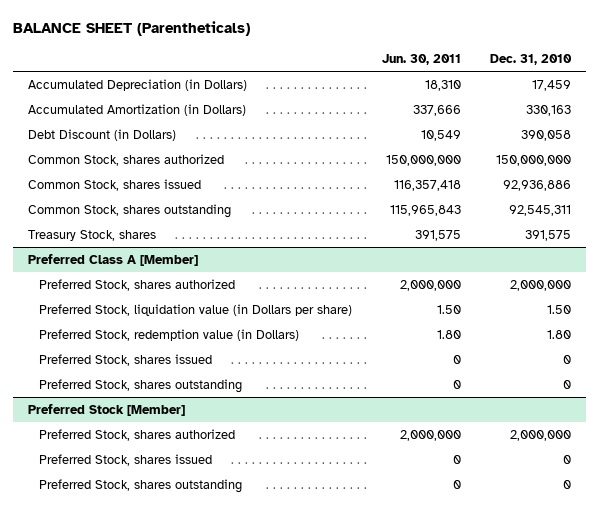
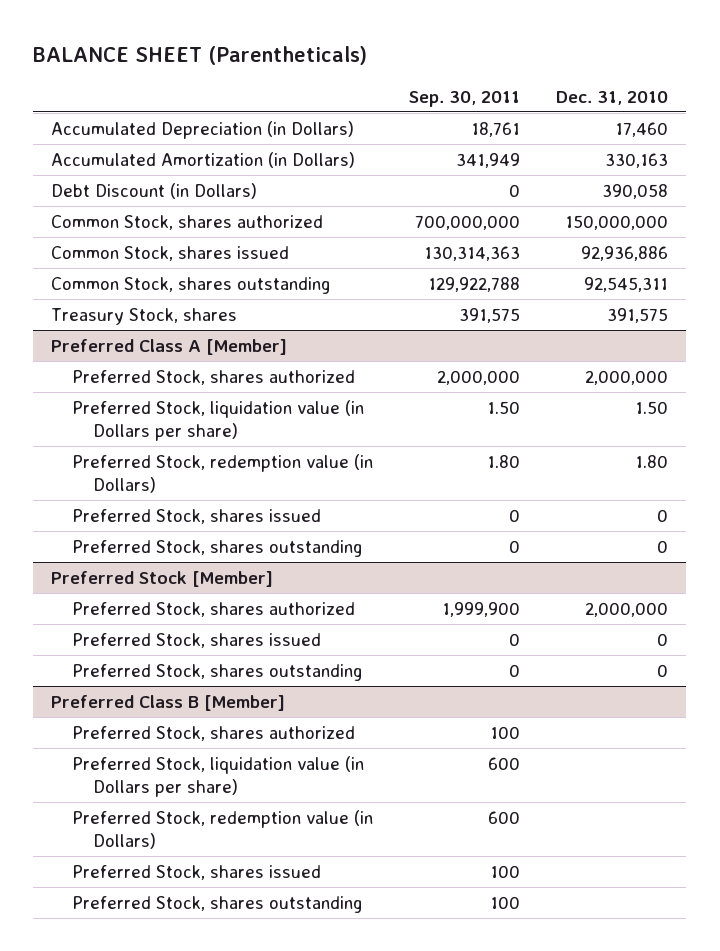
[381,54,461,66] Jun. 30, 2011 -> none
none -> [409,90,521,107] Sep. 30, 2011
[532,80,572,92] 17,459 -> [615,121,669,137] 17,460
none -> [51,694,286,711] Preferred Class B [Member]
none -> [72,725,356,741] Preferred Stock, shares authorized
none -> [72,755,365,797] Preferred Stock, liquidation value (in Dollars per share)
none -> [72,809,374,849] Preferred Stock, redemption value (in Dollars)
none -> [72,864,322,880] Preferred Stock, shares issued
none -> [72,895,363,913] Preferred Stock, shares outstanding

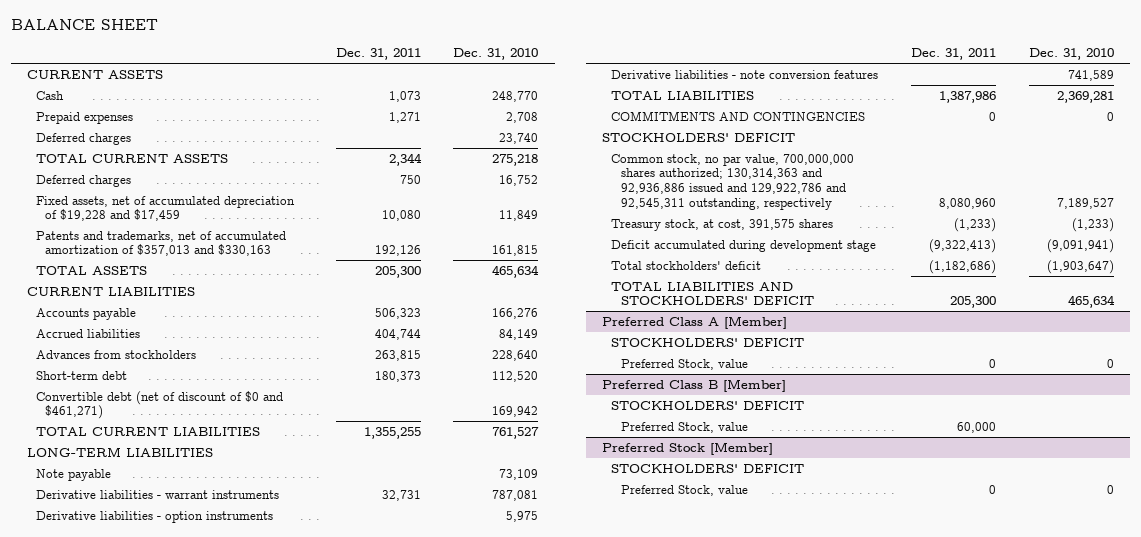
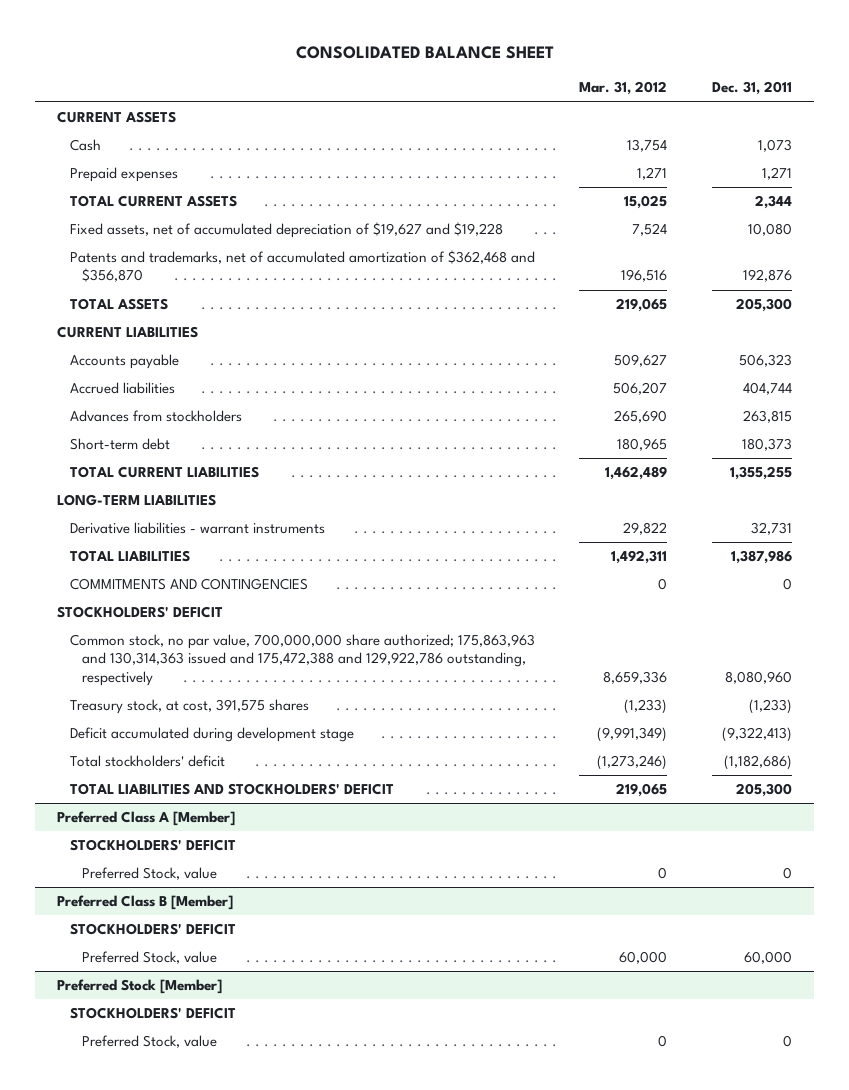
[10,19,158,31] BALANCE SHEET -> [295,46,554,60] CONSOLIDATED BALANCE SHEET
[453,48,539,61] Dec. 31, 2010 -> none
none -> [579,81,668,96] Mar. 31, 2012
[36,132,132,145] Deferred charges -> none
[36,174,132,187] Deferred charges -> none
[36,195,296,222] Fixed assets, net of accumulated depreciation of $19,228 and $17,459 -> [69,222,503,239] Fixed assets, net of accumulated depreciation of $19,627 and $19,228
[36,230,287,257] Patents and trademarks, net of accumulated amortization of $357,013 and $330,163 -> [69,250,535,283] Patents and trademarks, net of accumulated amortization of $362,468 and $356,870
[374,245,421,257] 192,126 -> [743,269,793,283] 192,876
[36,390,284,420] Convertible debt (net of discount of $0 and $461,271) -> none
[36,468,112,481] Note payable -> none
[36,510,274,523] Derivative liabilities - option instruments -> none
[611,69,879,79] Derivative liabilities - note conversion features -> none
[611,153,855,210] Common stock, no par value, 700,000,000 shares authorized; 130,314,363 and 92,936,886 issued and 129,922,786 and 92,545,311 outstanding, respectively -> [69,634,535,686] Common stock, no par value, 700,000,000 share authorized; 175,863,963 and 130,314,363 issued and 175,472,388 and 129,922,786 outstanding, respectively

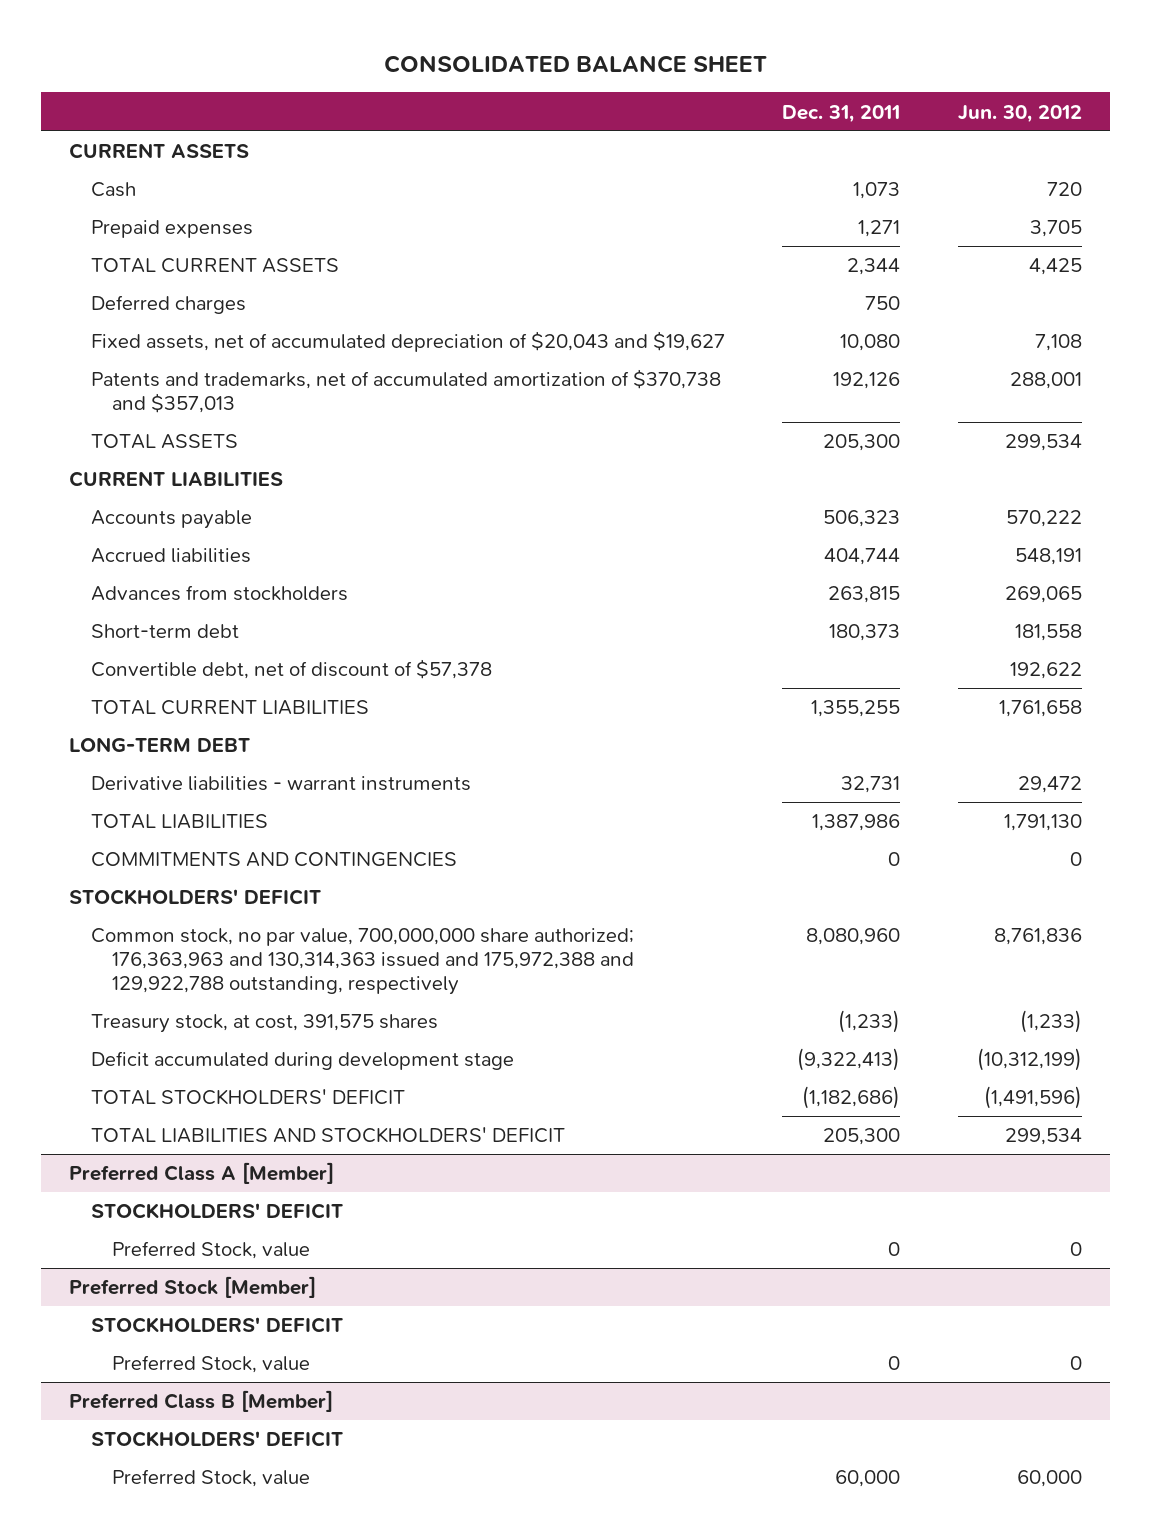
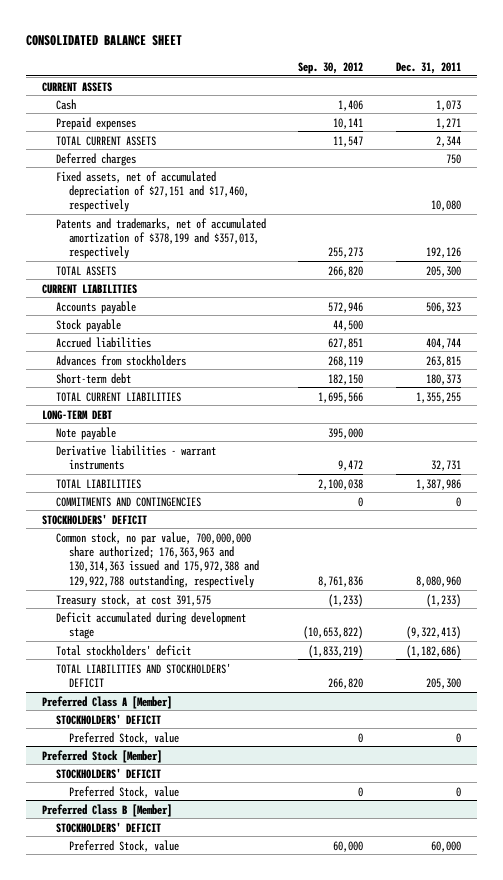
[957,104,1082,123] Jun. 30, 2012 -> none
none -> [298,62,364,75] Sep. 30, 2012
[90,331,725,353] Fixed assets, net of accumulated depreciation of $20,043 and $19,627 -> [55,170,250,213] Fixed assets, net of accumulated depreciation of $27,151 and $17,460, respectively
[90,369,721,413] Patents and trademarks, net of accumulated amortization of $370,738 and $357,013 -> [55,217,266,260] Patents and trademarks, net of accumulated amortization of $378,199 and $357,013, respectively
none -> [55,318,121,332] Stock payable
[90,659,492,680] Convertible debt, net of discount of $57,378 -> none
none -> [55,426,116,440] Note payable
[90,1014,438,1034] Treasury stock, at cost, 391,575 shares -> [55,593,211,607] Treasury stock, at cost 391,575
[90,1089,405,1106] TOTAL STOCKHOLDERS' DEFICIT -> [55,644,191,656] Total stockholders' deficit

